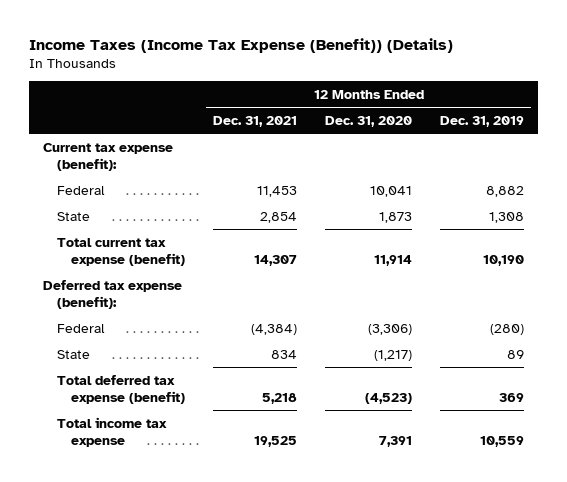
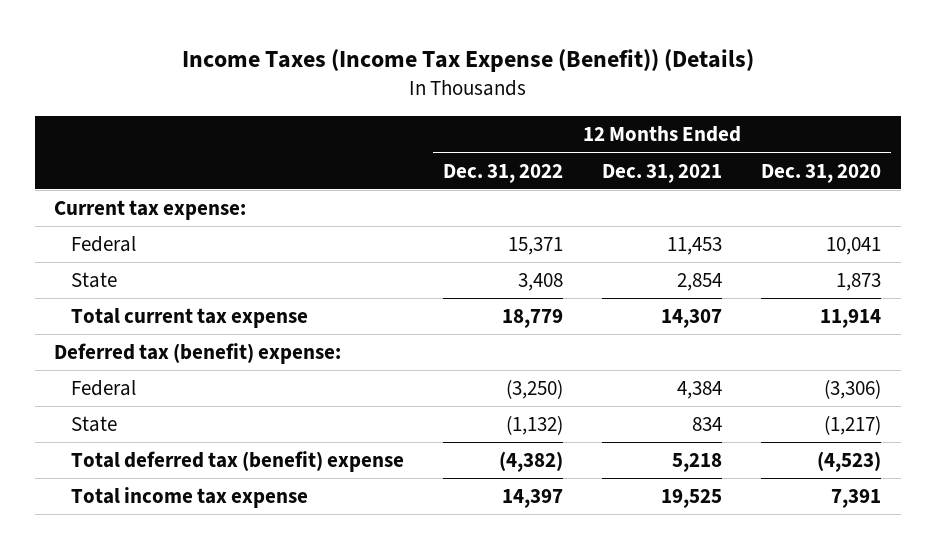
[439,115,524,127] Dec. 31, 2019 -> none
none -> [442,163,563,183] Dec. 31, 2022
[42,142,173,171] Current tax expense (benefit): -> [54,200,247,221] Current tax expense:
[56,237,186,266] Total current tax expense (benefit) -> [70,308,308,329] Total current tax expense
[42,279,182,309] Deferred tax expense (benefit): -> [54,343,342,365] Deferred tax (benefit) expense:
[251,323,298,335] (4,384) -> [676,381,722,400] 4,384
[56,374,186,404] Total deferred tax expense (benefit) -> [70,451,404,473] Total deferred tax (benefit) expense

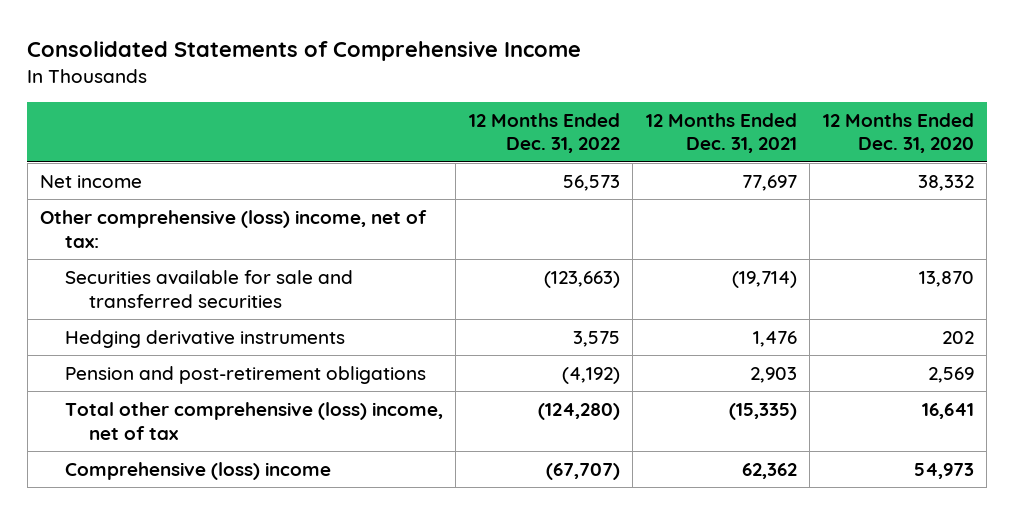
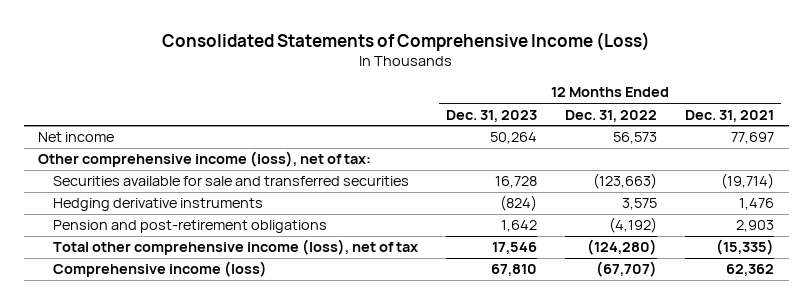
[27,41,582,62] Consolidated Statements of Comprehensive Income -> [162,31,651,51] Consolidated Statements of Comprehensive Income (Loss)
[822,112,974,154] 12 Months Ended Dec. 31, 2020 -> none
none -> [446,109,538,122] Dec. 31, 2023
[40,209,428,248] Other comprehensive (loss) income, net of tax: -> [37,151,371,168] Other comprehensive income (loss), net of tax:
[64,401,443,440] Total other comprehensive (loss) income, net of tax -> [53,239,419,256] Total other comprehensive income (loss), net of tax
[64,461,331,480] Comprehensive (loss) income -> [53,261,268,278] Comprehensive income (loss)

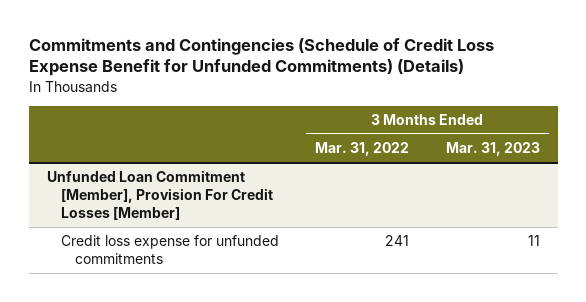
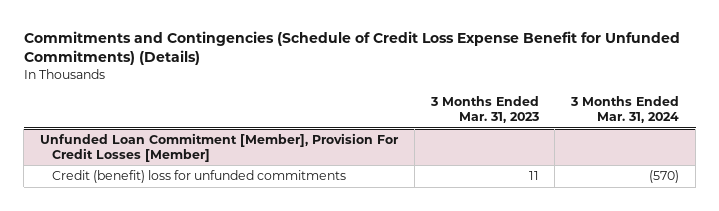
[315,142,410,157] Mar. 31, 2022 -> none
none -> [570,96,680,124] 3 Months Ended Mar. 31, 2024
[60,235,279,265] Credit loss expense for unfunded commitments -> [52,170,347,184] Credit (benefit) loss for unfunded commitments

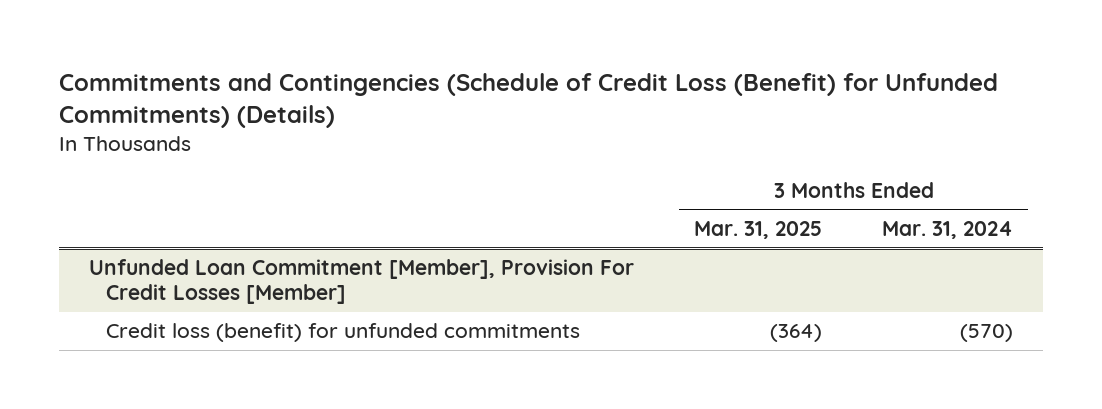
[23,30,680,66] Commitments and Contingencies (Schedule of Credit Loss Expense Benefit for Unfunded Commitments) (Details) -> [58,72,998,129] Commitments and Contingencies (Schedule of Credit Loss (Benefit) for Unfunded Commitments) (Details)
[429,96,539,124] 3 Months Ended Mar. 31, 2023 -> none
none -> [693,221,822,240] Mar. 31, 2025
[52,170,347,184] Credit (benefit) loss for unfunded commitments -> [106,323,581,343] Credit loss (benefit) for unfunded commitments

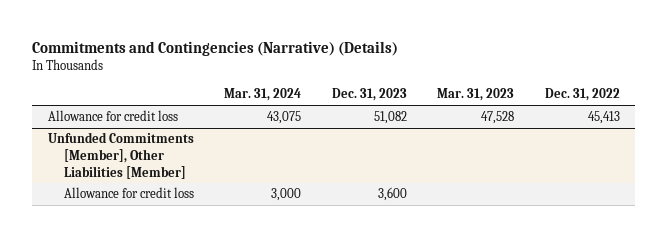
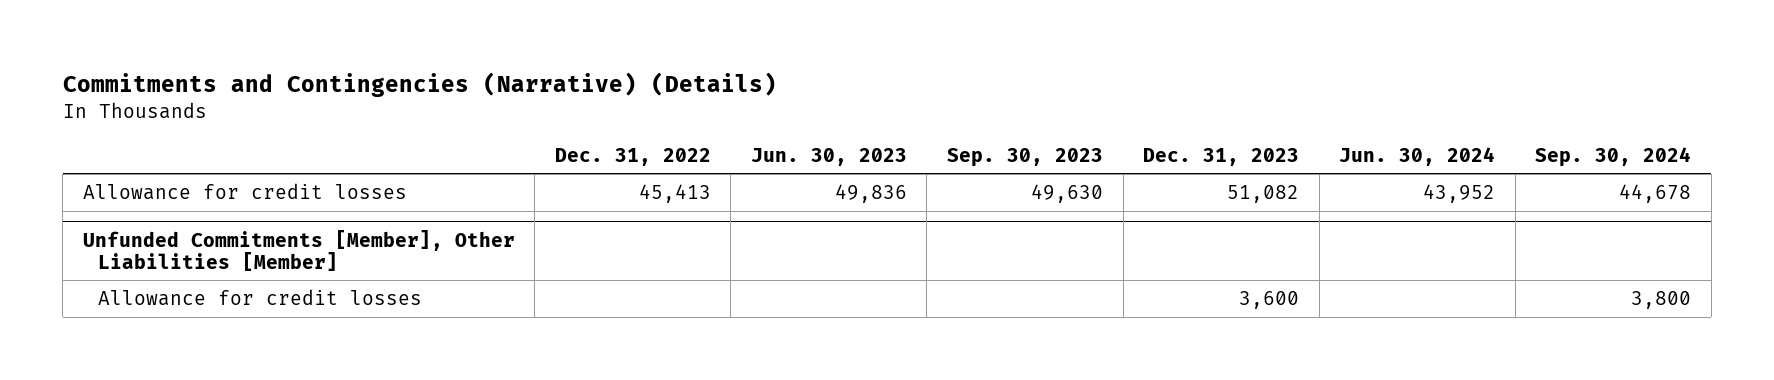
[224,88,302,102] Mar. 31, 2024 -> none
[437,88,515,102] Mar. 31, 2023 -> none
none -> [750,147,907,166] Jun. 30, 2023
none -> [947,147,1104,167] Sep. 30, 2023
none -> [1339,146,1496,166] Jun. 30, 2024
none -> [1535,146,1692,167] Sep. 30, 2024
[47,110,178,122] Allowance for credit loss -> [82,182,407,200] Allowance for credit losses
[63,187,194,199] Allowance for credit loss -> [98,288,423,306] Allowance for credit losses

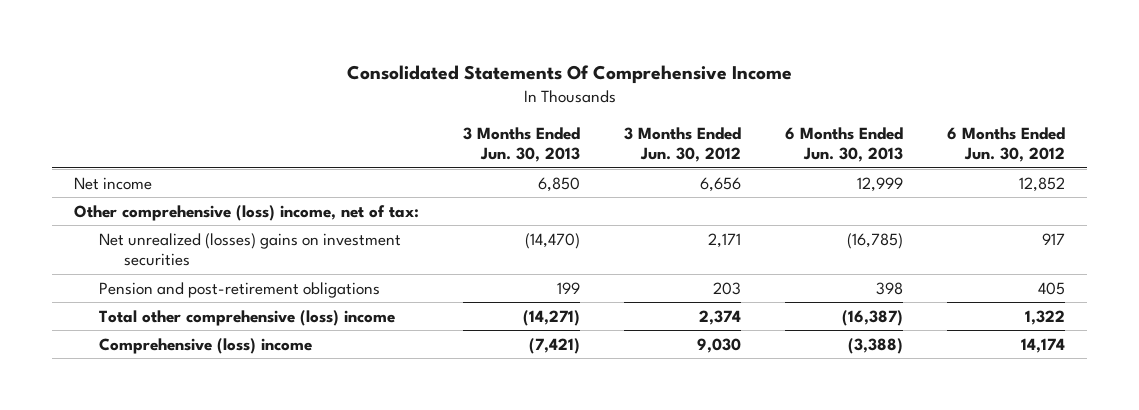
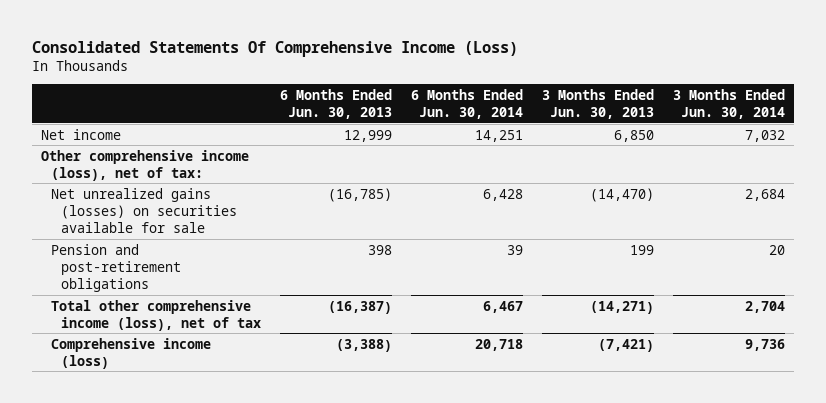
[346,64,792,84] Consolidated Statements Of Comprehensive Income -> [31,40,518,57] Consolidated Statements Of Comprehensive Income (Loss)
[624,126,742,163] 3 Months Ended Jun. 30, 2012 -> none
[946,126,1065,163] 6 Months Ended Jun. 30, 2012 -> none
none -> [410,88,523,119] 6 Months Ended Jun. 30, 2014
none -> [672,88,785,119] 3 Months Ended Jun. 30, 2014
[74,204,420,221] Other comprehensive (loss) income, net of tax: -> [41,149,250,181] Other comprehensive income (loss), net of tax:
[99,232,402,267] Net unrealized (losses) gains on investment securities -> [51,187,237,233] Net unrealized gains (losses) on securities available for sale
[99,309,396,326] Total other comprehensive (loss) income -> [51,299,261,331] Total other comprehensive income (loss), net of tax
[99,337,313,354] Comprehensive (loss) income -> [51,337,212,369] Comprehensive income (loss)

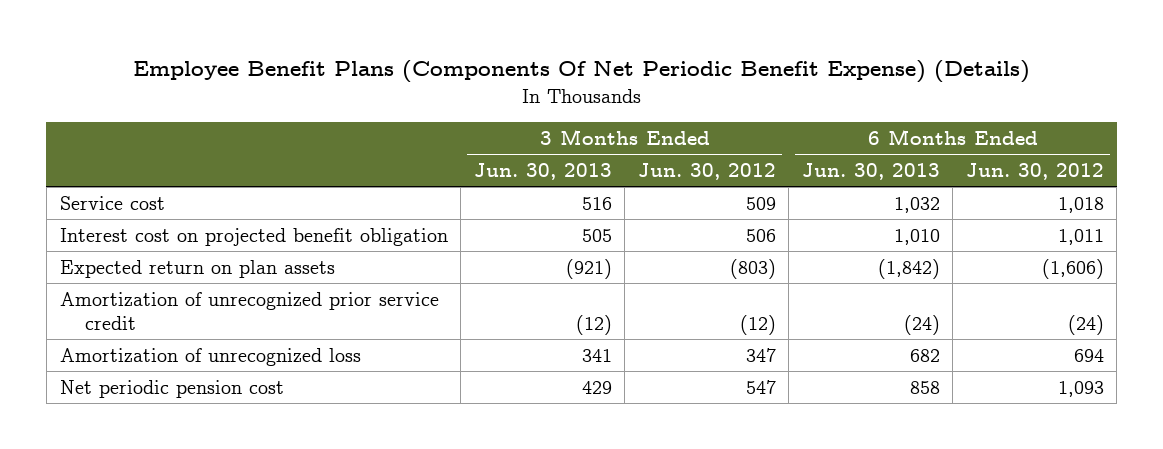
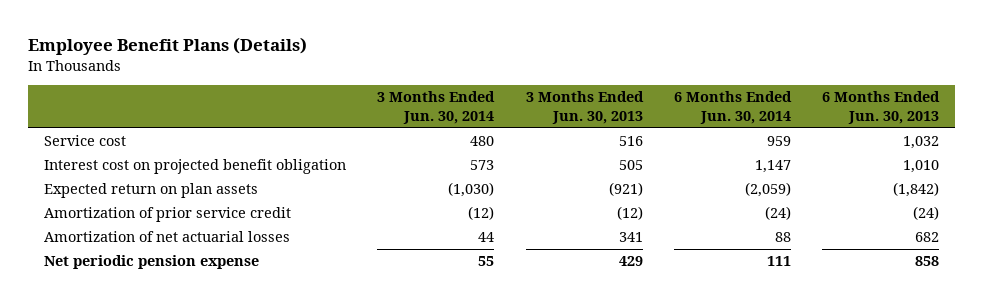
[132,60,1030,84] Employee Benefit Plans (Components Of Net Periodic Benefit Expense) (Details) -> [27,36,307,55] Employee Benefit Plans (Details)
[637,162,776,180] Jun. 30, 2012 -> none
[965,162,1104,180] Jun. 30, 2012 -> none
none -> [377,91,496,125] 3 Months Ended Jun. 30, 2014
none -> [674,91,793,125] 6 Months Ended Jun. 30, 2014
[59,291,439,330] Amortization of unrecognized prior service credit -> [43,207,291,223] Amortization of prior service credit
[59,347,361,366] Amortization of unrecognized loss -> [43,231,290,243] Amortization of net actuarial losses
[59,379,284,398] Net periodic pension cost -> [43,255,259,270] Net periodic pension expense

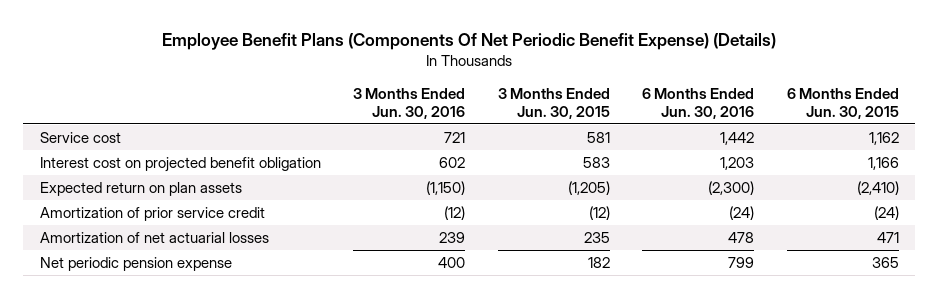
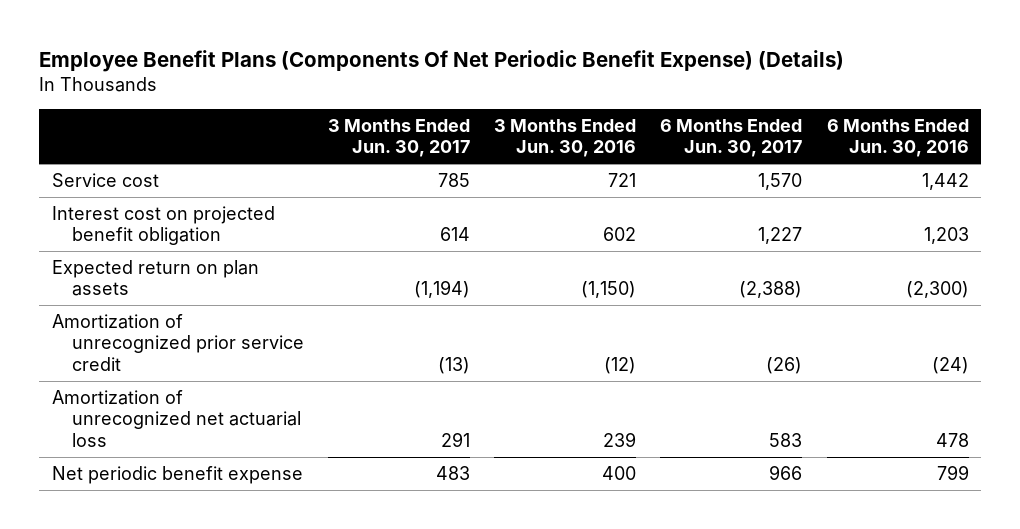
[497,88,610,119] 3 Months Ended Jun. 30, 2015 -> none
[787,88,900,119] 6 Months Ended Jun. 30, 2015 -> none
none -> [327,118,470,158] 3 Months Ended Jun. 30, 2017
none -> [660,118,803,158] 6 Months Ended Jun. 30, 2017
[39,206,265,221] Amortization of prior service credit -> [51,313,304,372] Amortization of unrecognized prior service credit
[39,231,269,243] Amortization of net actuarial losses -> [51,389,301,448] Amortization of unrecognized net actuarial loss
[39,256,232,271] Net periodic pension expense -> [51,465,303,484] Net periodic benefit expense

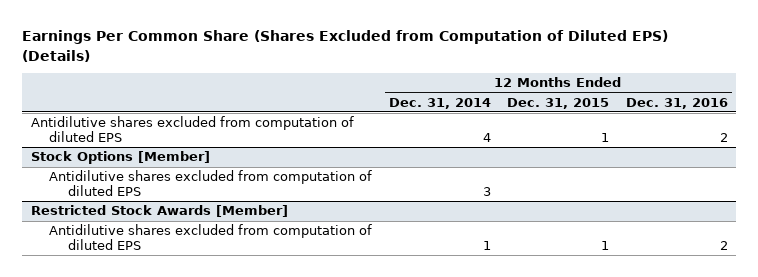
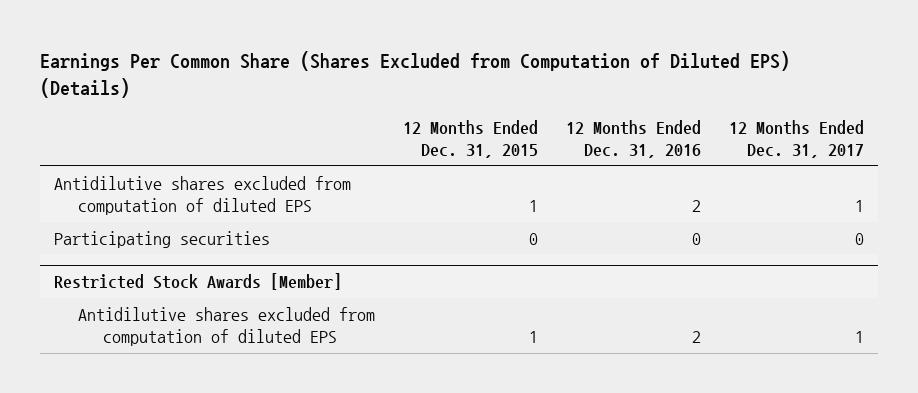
[388,97,491,109] Dec. 31, 2014 -> none
none -> [729,119,865,159] 12 Months Ended Dec. 31, 2017
[30,151,210,165] Stock Options [Member] -> none
[49,170,373,196] Antidilutive shares excluded from computation of diluted EPS -> none
none -> [54,230,271,248] Participating securities

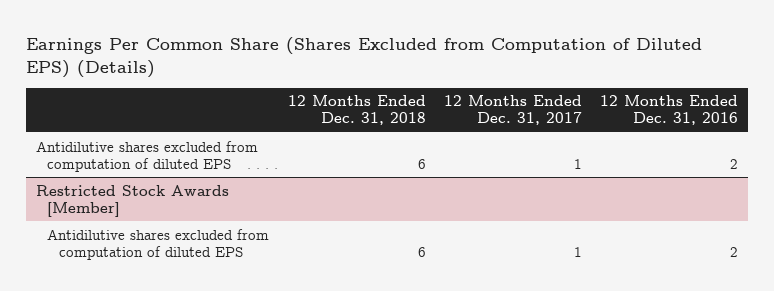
[403,119,539,159] 12 Months Ended Dec. 31, 2015 -> none
none -> [287,95,426,126] 12 Months Ended Dec. 31, 2018
[54,230,271,248] Participating securities -> none

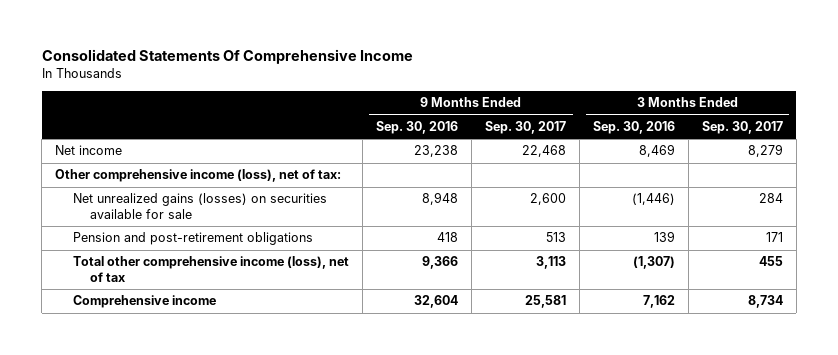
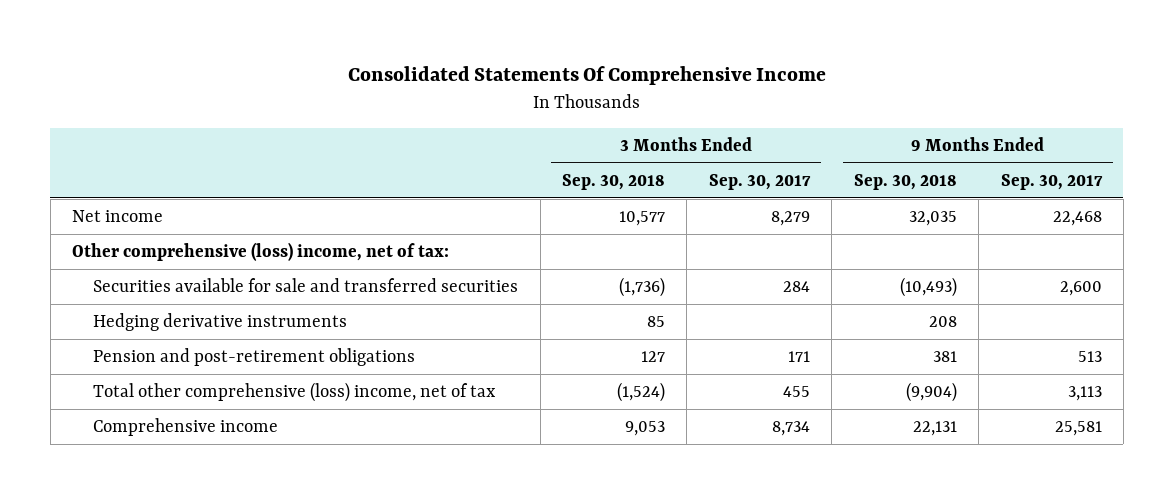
[375,120,458,134] Sep. 30, 2016 -> none
[592,120,675,134] Sep. 30, 2016 -> none
none -> [562,174,666,191] Sep. 30, 2018
none -> [853,174,957,191] Sep. 30, 2018
[55,169,342,183] Other comprehensive income (loss), net of tax: -> [72,242,450,262] Other comprehensive (loss) income, net of tax:
[72,193,327,219] Net unrealized gains (losses) on securities available for sale -> [93,278,519,293] Securities available for sale and transferred securities
none -> [93,313,348,332] Hedging derivative instruments
[72,256,349,282] Total other comprehensive income (loss), net of tax -> [93,382,497,403] Total other comprehensive (loss) income, net of tax

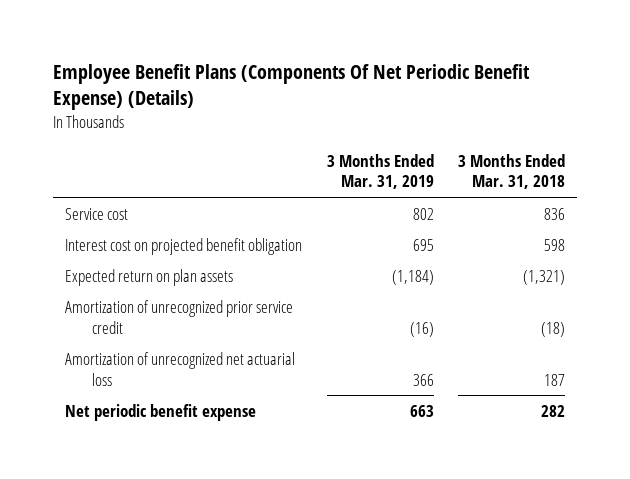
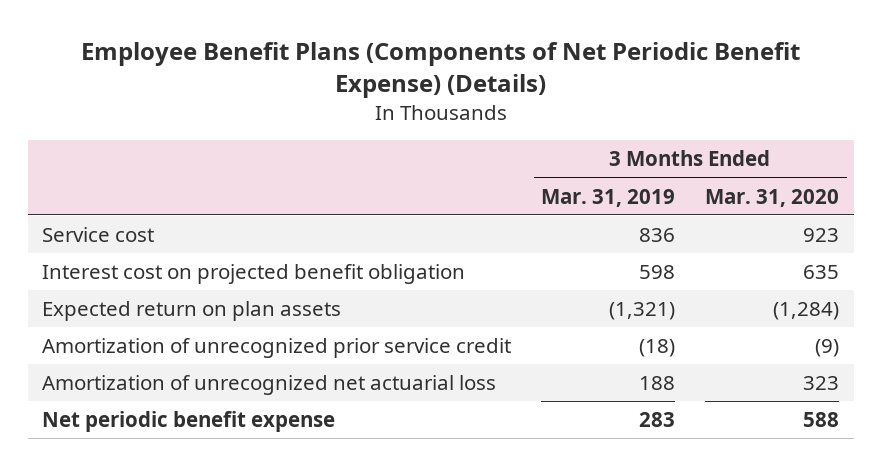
[53,64,531,111] Employee Benefit Plans (Components Of Net Periodic Benefit Expense) (Details) -> [80,41,800,98] Employee Benefit Plans (Components of Net Periodic Benefit Expense) (Details)
[458,153,566,190] 3 Months Ended Mar. 31, 2018 -> none
none -> [705,188,840,207] Mar. 31, 2020
[412,207,434,220] 802 -> [639,228,676,243] 836
[412,238,434,251] 695 -> [639,265,676,280] 598
[391,269,434,285] (1,184) -> [609,302,676,321] (1,321)
[409,321,434,337] (16) -> [639,339,676,358] (18)
[412,373,434,386] 366 -> [639,376,676,391] 188
[409,404,434,417] 663 -> [639,412,676,428] 283

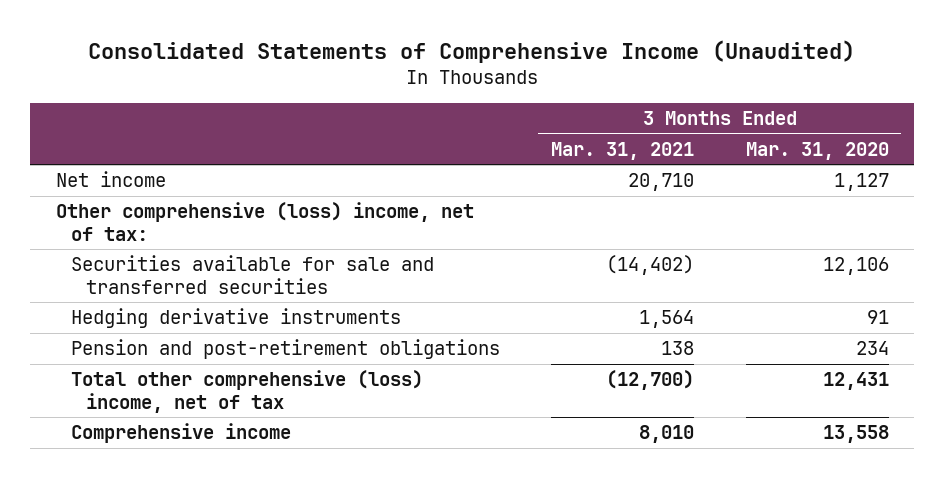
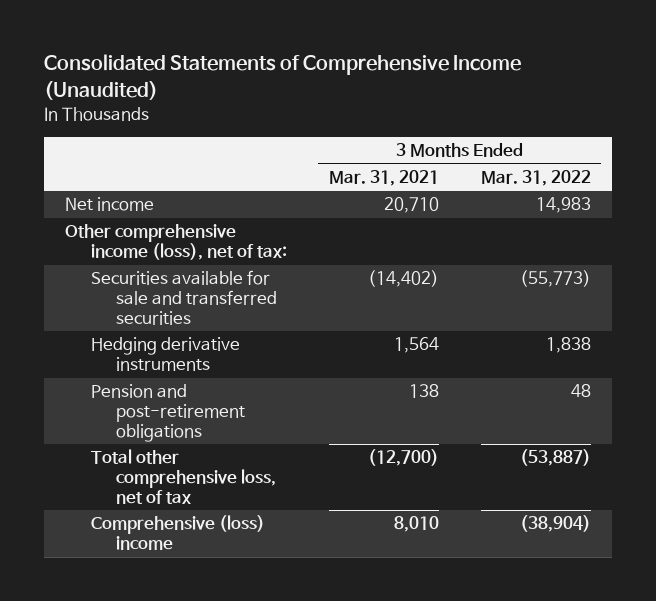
[745,141,889,160] Mar. 31, 2020 -> none
none -> [480,169,591,186] Mar. 31, 2022
[55,202,474,241] Other comprehensive (loss) income, net of tax: -> [65,224,287,261] Other comprehensive income (loss), net of tax:
[70,370,423,413] Total other comprehensive (loss) income, net of tax -> [90,449,277,505] Total other comprehensive loss, net of tax
[70,423,291,444] Comprehensive income -> [90,515,265,551] Comprehensive (loss) income

